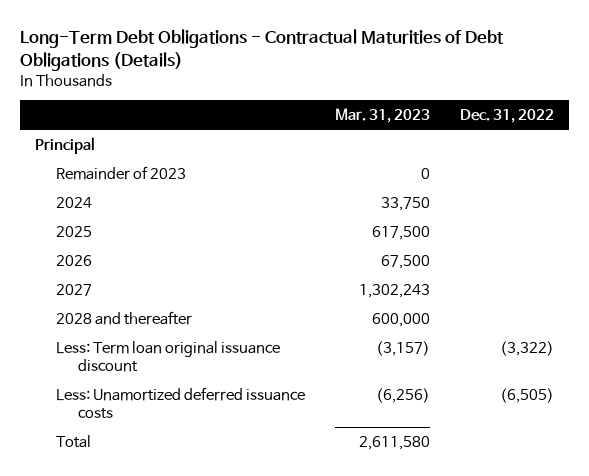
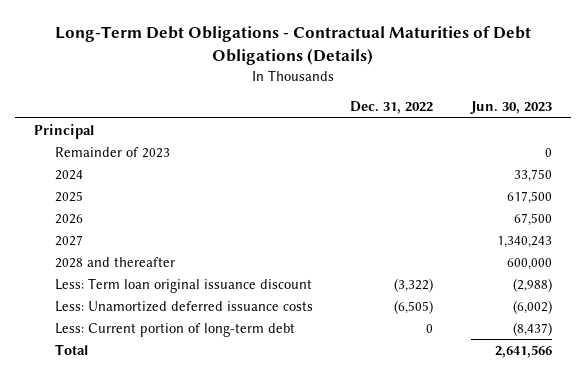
[335,108,431,124] Mar. 31, 2023 -> none
none -> [469,101,552,115] Jun. 30, 2023
none -> [55,322,296,337] Less: Current portion of long-term debt

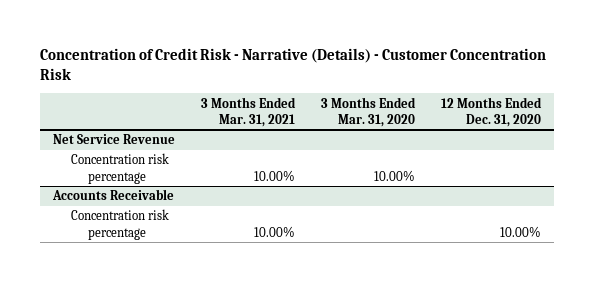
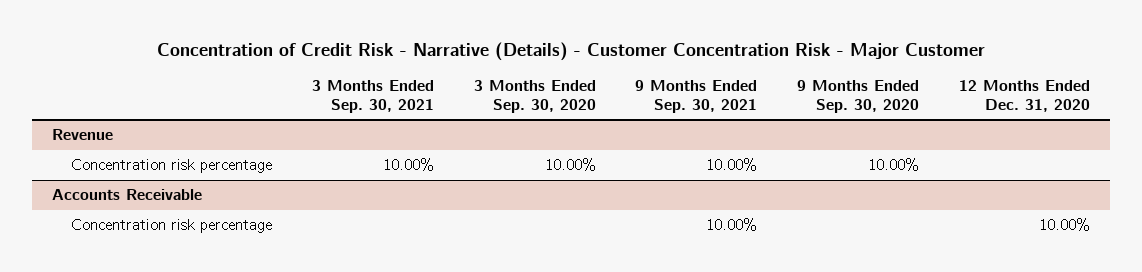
[39,47,546,81] Concentration of Credit Risk - Narrative (Details) - Customer Concentration Risk -> [157,41,986,61] Concentration of Credit Risk - Narrative (Details) - Customer Concentration Risk - Major Customer
[200,96,296,127] 3 Months Ended Mar. 31, 2021 -> none
[320,96,416,127] 3 Months Ended Mar. 31, 2020 -> none
none -> [311,80,434,113] 3 Months Ended Sep. 30, 2021
none -> [473,80,596,113] 3 Months Ended Sep. 30, 2020
none -> [635,80,758,113] 9 Months Ended Sep. 30, 2021
none -> [797,80,920,113] 9 Months Ended Sep. 30, 2020
[52,134,175,145] Net Service Revenue -> [51,129,113,141] Revenue

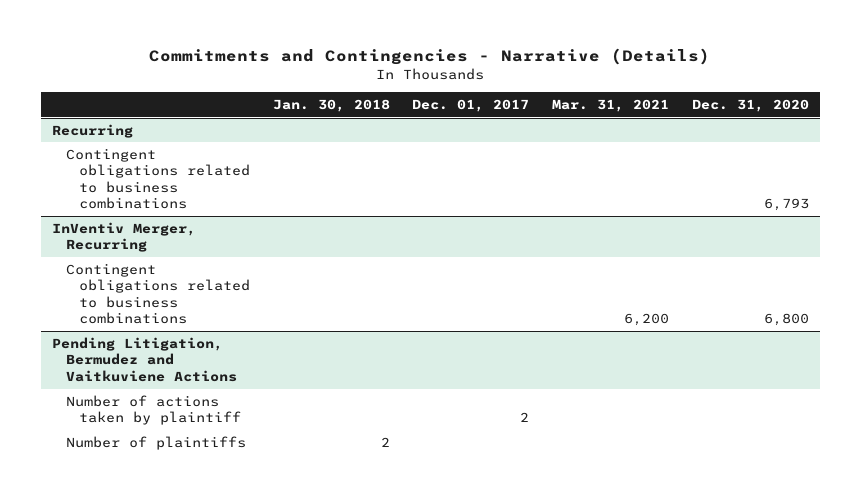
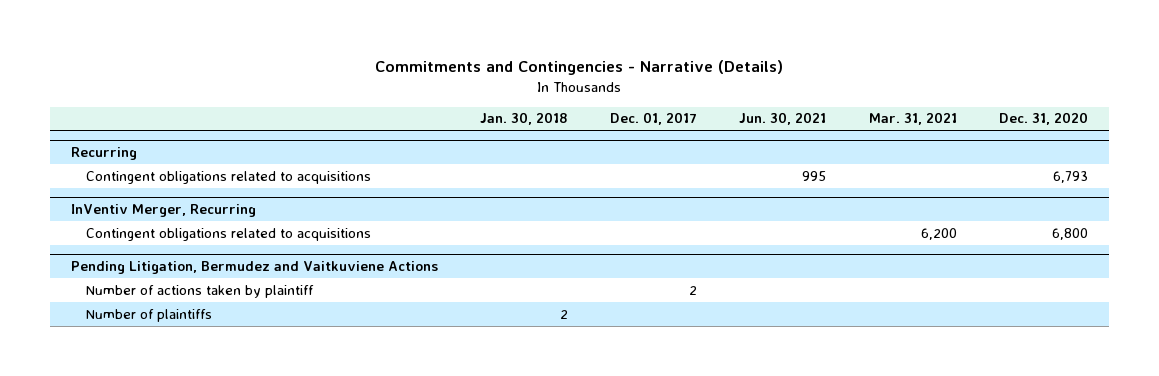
none -> [739,112,827,126] Jun. 30, 2021
[65,147,250,210] Contingent obligations related to business combinations -> [86,170,372,184] Contingent obligations related to acquisitions
[65,262,250,325] Contingent obligations related to business combinations -> [86,227,372,241] Contingent obligations related to acquisitions

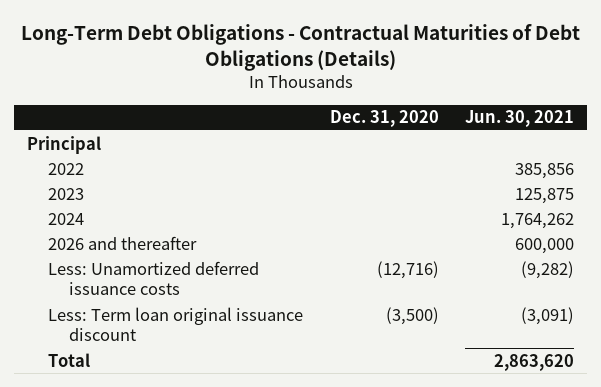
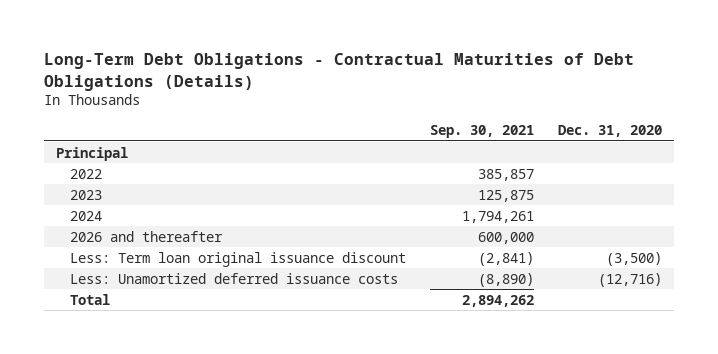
[464,110,574,128] Jun. 30, 2021 -> none
none -> [430,124,535,138] Sep. 30, 2021
[48,260,260,296] Less: Unamortized deferred issuance costs -> [70,272,399,284] Less: Unamortized deferred issuance costs

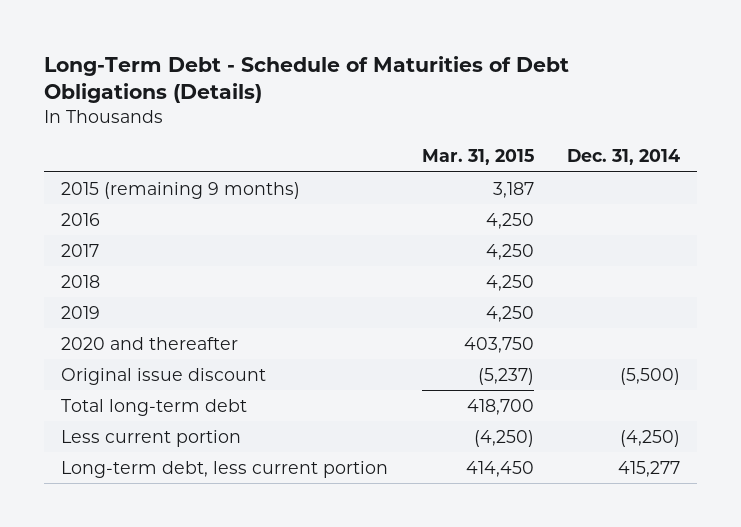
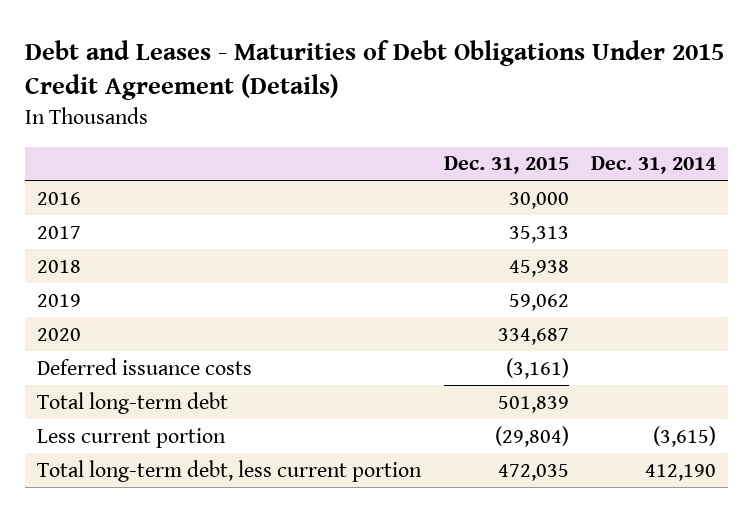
[44,55,570,104] Long-Term Debt - Schedule of Maturities of Debt Obligations (Details) -> [25,39,725,101] Debt and Leases - Maturities of Debt Obligations Under 2015 Credit Agreement (Details)
[421,149,534,166] Mar. 31, 2015 -> none
none -> [443,156,569,175] Dec. 31, 2015
[61,181,301,199] 2015 (remaining 9 months) -> none
[61,367,267,385] Original issue discount -> none
[61,336,239,350] 2020 and thereafter -> [36,327,81,341] 2020
none -> [36,357,252,375] Deferred issuance costs
[620,429,681,447] (4,250) -> [653,425,717,447] (3,615)
[61,460,389,478] Long-term debt, less current portion -> [36,459,422,482] Total long-term debt, less current portion
[618,460,681,477] 415,277 -> [645,463,717,481] 412,190

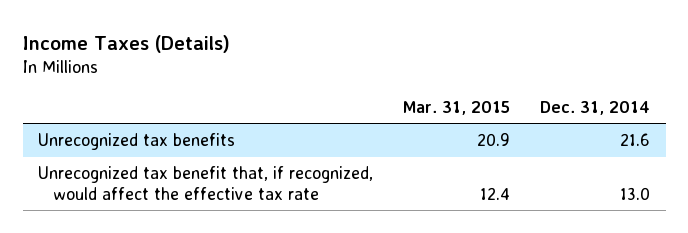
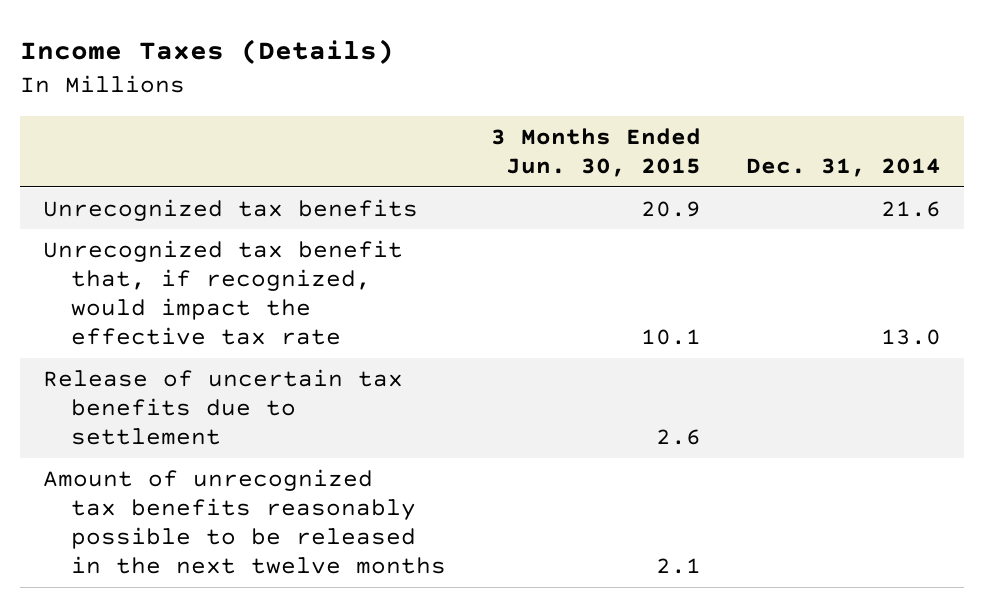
[403,100,511,115] Mar. 31, 2015 -> none
none -> [491,128,702,178] 3 Months Ended Jun. 30, 2015
[37,166,373,201] Unrecognized tax benefit that, if recognized, would affect the effective tax rate -> [43,239,404,346] Unrecognized tax benefit that, if recognized, would impact the effective tax rate
none -> [43,368,404,446] Release of uncertain tax benefits due to settlement
none -> [43,468,447,575] Amount of unrecognized tax benefits reasonably possible to be released in the next twelve months

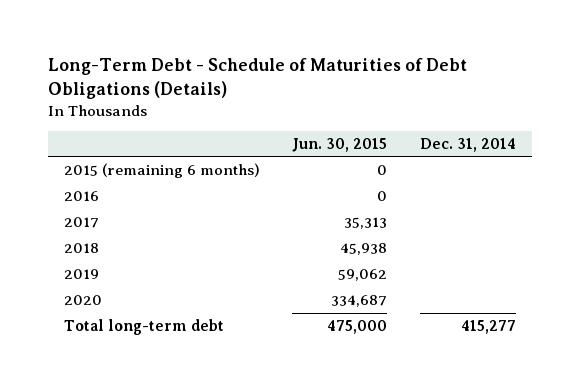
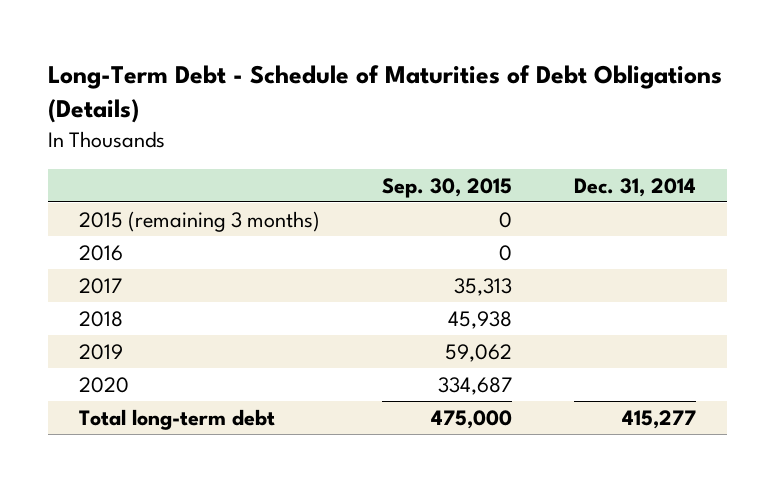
[292,137,388,152] Jun. 30, 2015 -> none
none -> [382,177,513,198] Sep. 30, 2015
[63,163,260,179] 2015 (remaining 6 months) -> [79,210,321,232] 2015 (remaining 3 months)

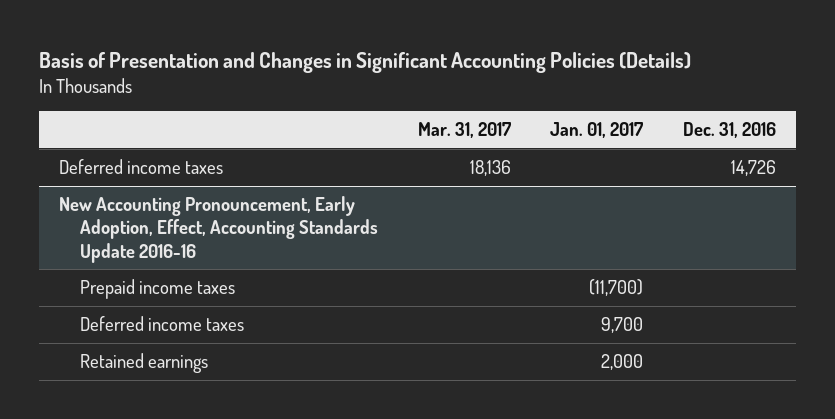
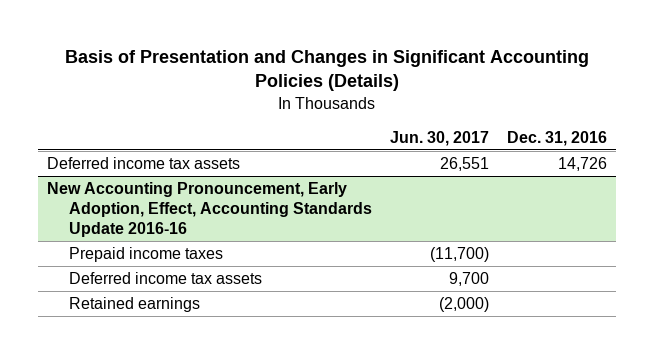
[417,122,511,139] Mar. 31, 2017 -> none
[550,122,644,139] Jan. 01, 2017 -> none
none -> [389,130,489,146] Jun. 30, 2017
[59,159,224,175] Deferred income taxes -> [47,157,241,170] Deferred income tax assets
[80,316,245,332] Deferred income taxes -> [68,272,262,285] Deferred income tax assets

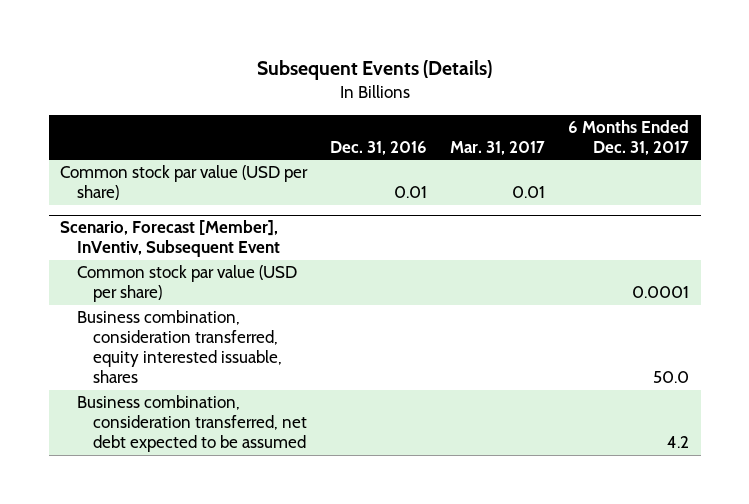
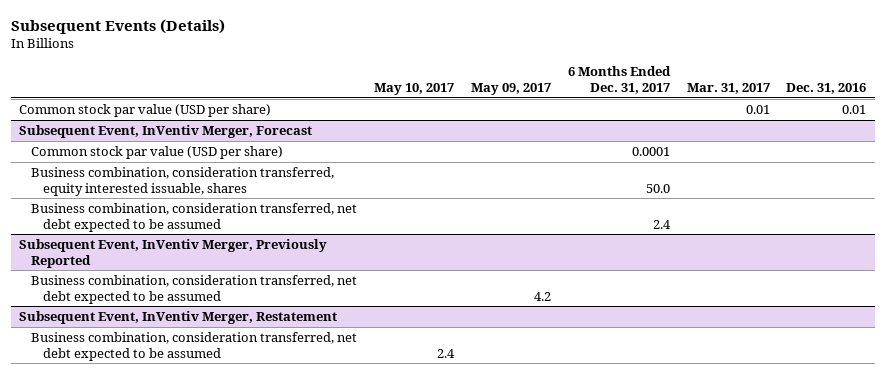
none -> [373,83,454,96] May 10, 2017
none -> [470,83,551,96] May 09, 2017
[60,220,280,258] Scenario, Forecast [Member], InVentiv, Subsequent Event -> [19,125,313,139] Subsequent Event, InVentiv Merger, Forecast
[667,436,690,449] 4.2 -> [652,219,671,229] 2.4
none -> [19,239,328,268] Subsequent Event, InVentiv Merger, Previously Reported
none -> [31,275,358,304] Business combination, consideration transferred, net debt expected to be assumed
none -> [19,311,338,325] Subsequent Event, InVentiv Merger, Restatement
none -> [31,332,358,361] Business combination, consideration transferred, net debt expected to be assumed

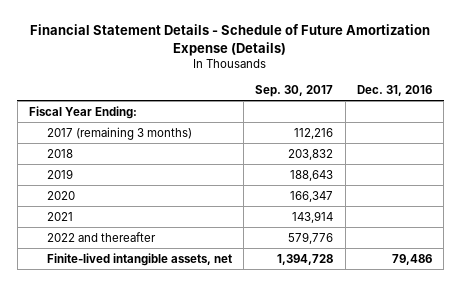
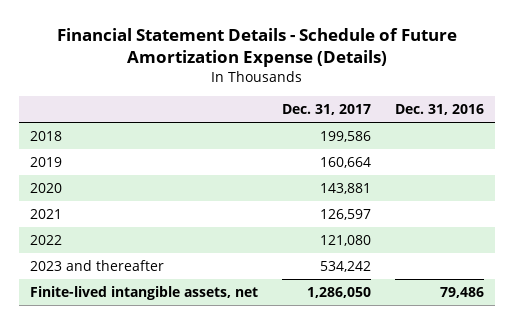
[255,84,334,97] Sep. 30, 2017 -> none
none -> [282,104,372,116] Dec. 31, 2017
[28,105,137,119] Fiscal Year Ending: -> none
[47,126,193,140] 2017 (remaining 3 months) -> none
none -> [30,235,63,246] 2022
[47,231,157,242] 2022 and thereafter -> [30,260,165,272] 2023 and thereafter

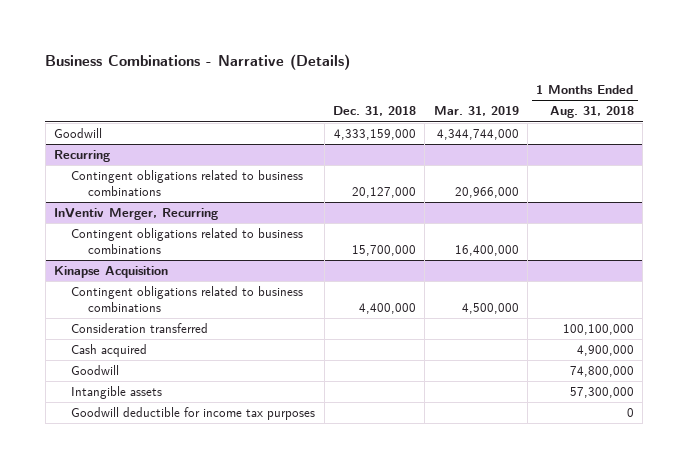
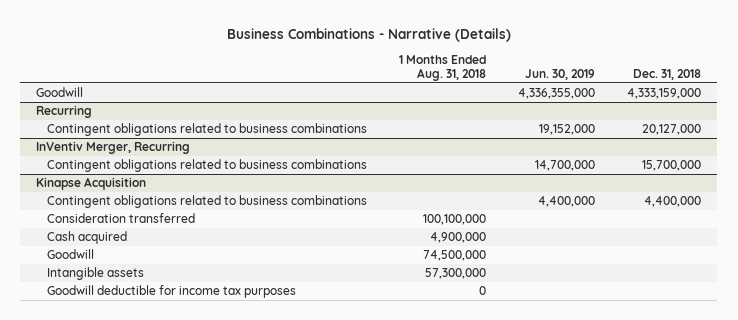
[433,106,519,117] Mar. 31, 2019 -> none
none -> [525,68,596,80] Jun. 30, 2019
[569,366,634,378] 74,800,000 -> [423,250,487,262] 74,500,000

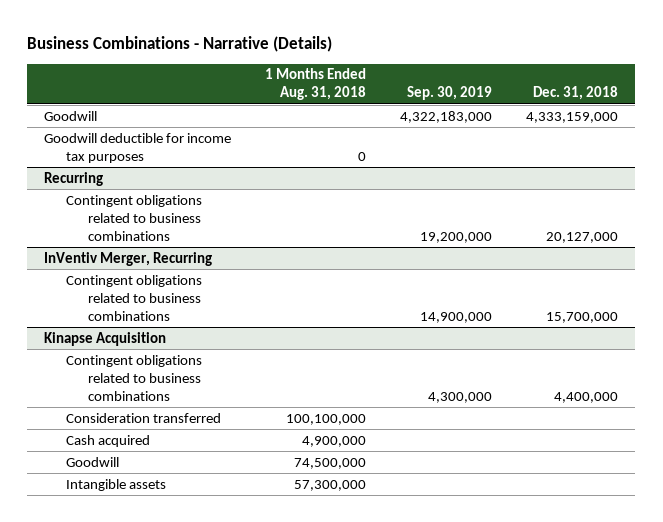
[525,68,596,80] Jun. 30, 2019 -> none
none -> [407,86,493,101] Sep. 30, 2019
none -> [44,132,232,163] Goodwill deductible for income tax purposes
[46,285,296,299] Goodwill deductible for income tax purposes -> none

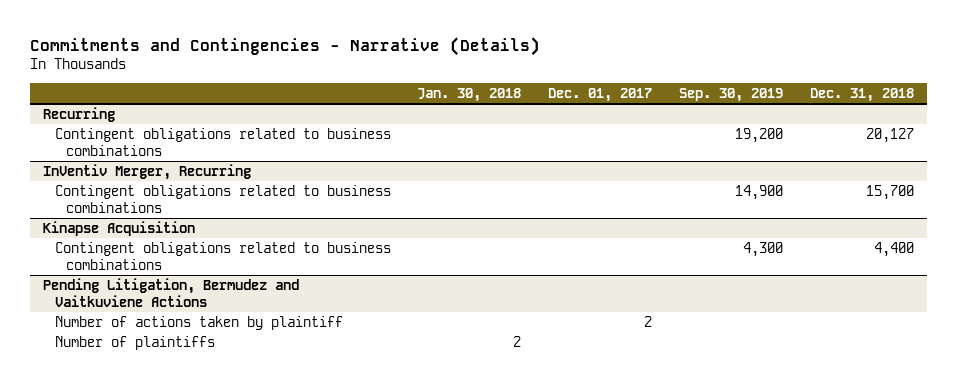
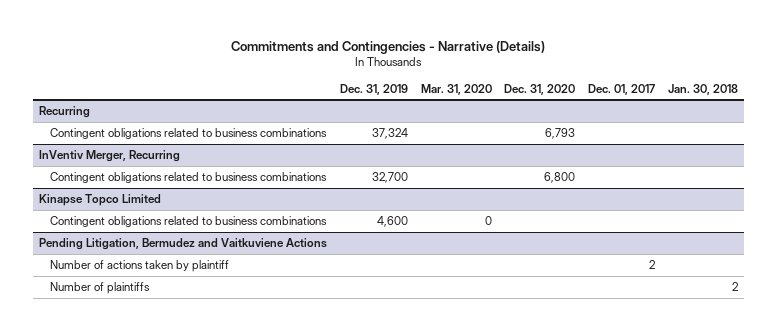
[679,87,784,102] Sep. 30, 2019 -> none
[809,87,914,102] Dec. 31, 2018 -> none
none -> [339,83,408,95] Dec. 31, 2019
none -> [420,83,492,95] Mar. 31, 2020
none -> [504,83,576,95] Dec. 31, 2020
[43,220,196,236] Kinapse Acquisition -> [39,194,162,207] Kinapse Topco Limited

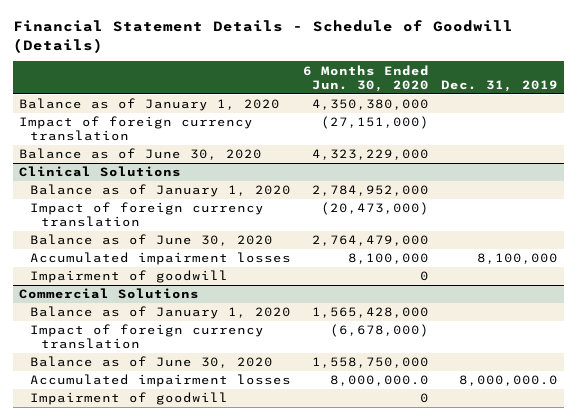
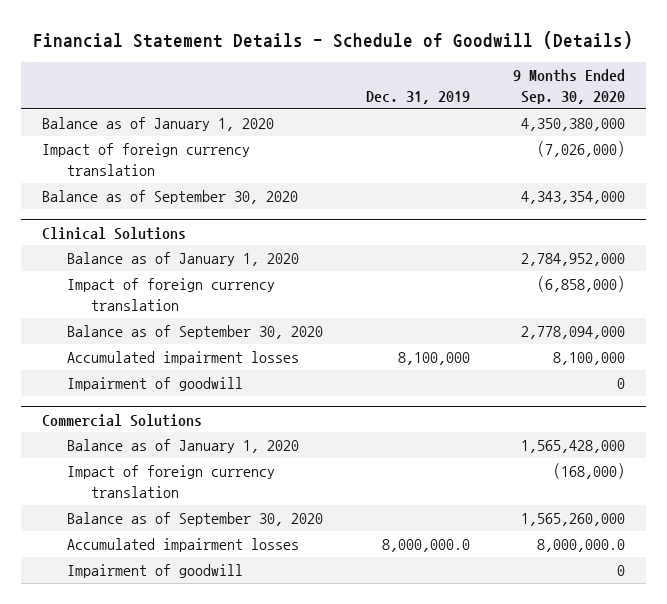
[302,64,429,92] 6 Months Ended Jun. 30, 2020 -> none
none -> [512,69,625,105] 9 Months Ended Sep. 30, 2020
[18,148,262,161] Balance as of June 30, 2020 -> [42,190,299,205] Balance as of September 30, 2020
[29,234,273,247] Balance as of June 30, 2020 -> [66,325,323,340] Balance as of September 30, 2020
[29,356,273,369] Balance as of June 30, 2020 -> [66,512,323,527] Balance as of September 30, 2020

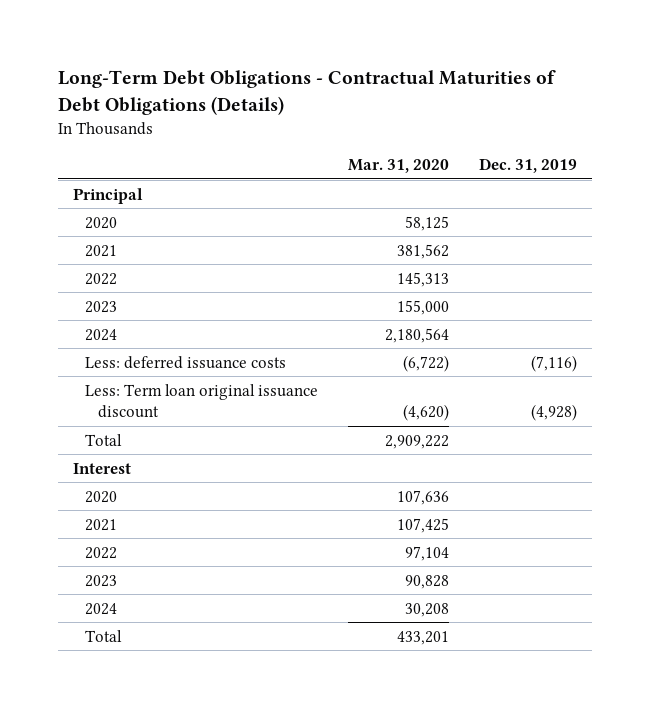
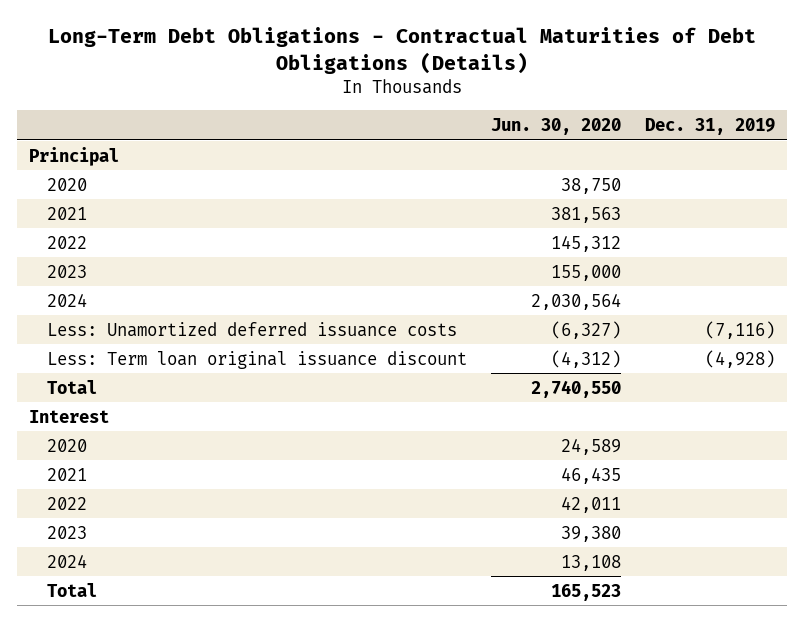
[348,158,450,173] Mar. 31, 2020 -> none
none -> [491,117,622,135] Jun. 30, 2020
[85,355,287,369] Less: deferred issuance costs -> [46,321,457,337] Less: Unamortized deferred issuance costs

